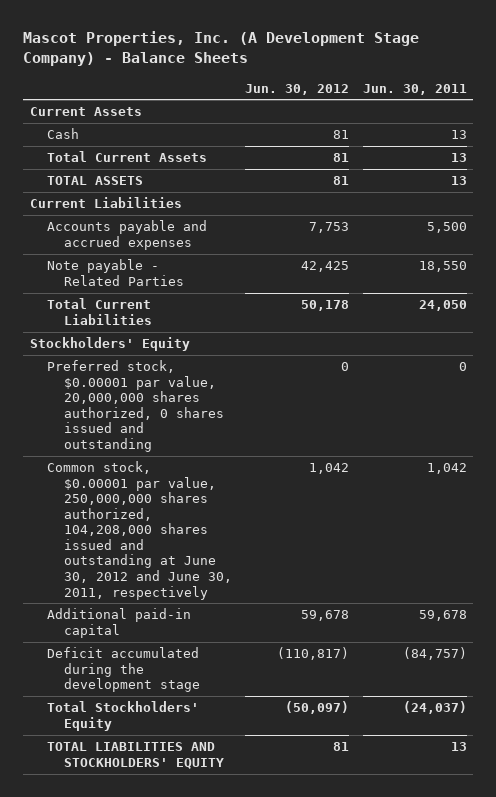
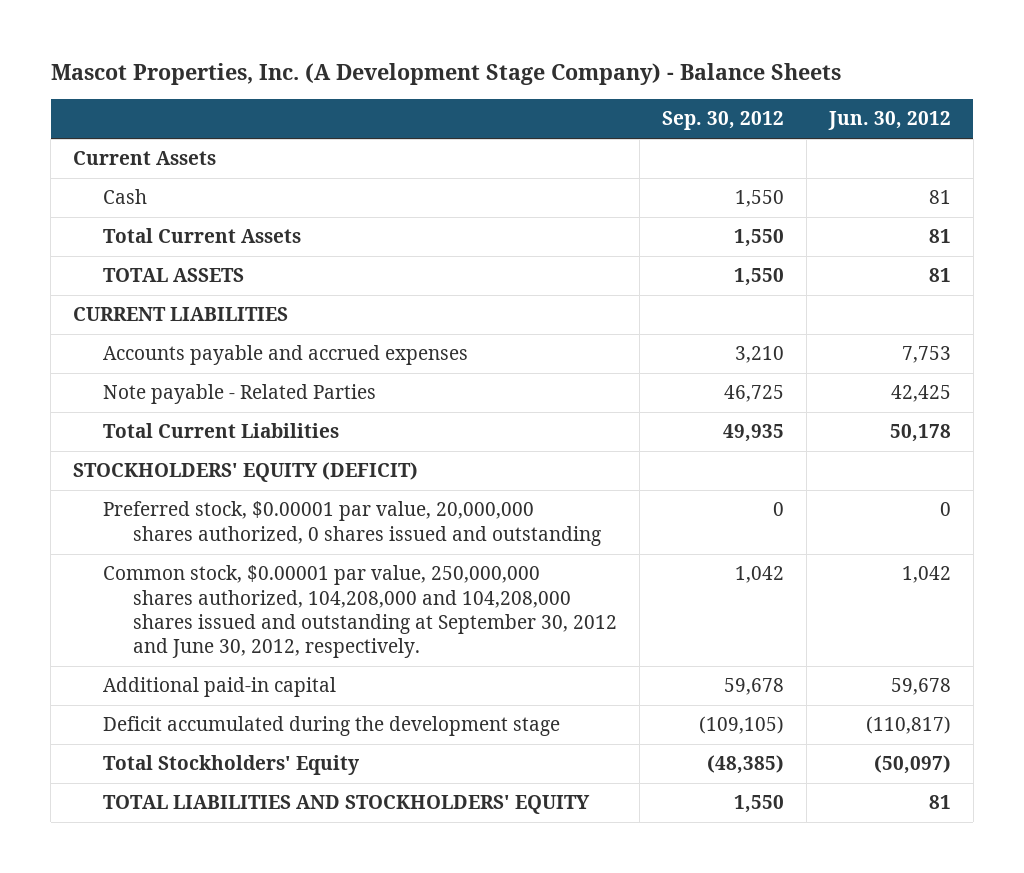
[362,83,467,95] Jun. 30, 2011 -> none
none -> [661,111,784,131] Sep. 30, 2012
[29,197,182,209] Current Liabilities -> [73,307,289,322] CURRENT LIABILITIES
[29,337,190,352] Stockholders' Equity -> [73,462,419,483] STOCKHOLDERS' EQUITY (DEFICIT)
[47,461,233,600] Common stock, $0.00001 par value, 250,000,000 shares authorized, 104,208,000 shares issued and outstanding at June 30, 2012 and June 30, 2011, respectively -> [103,565,617,659] Common stock, $0.00001 par value, 250,000,000 shares authorized, 104,208,000 and 104,208,000 shares issued and outstanding at September 30, 2012 and June 30, 2012, respectively.

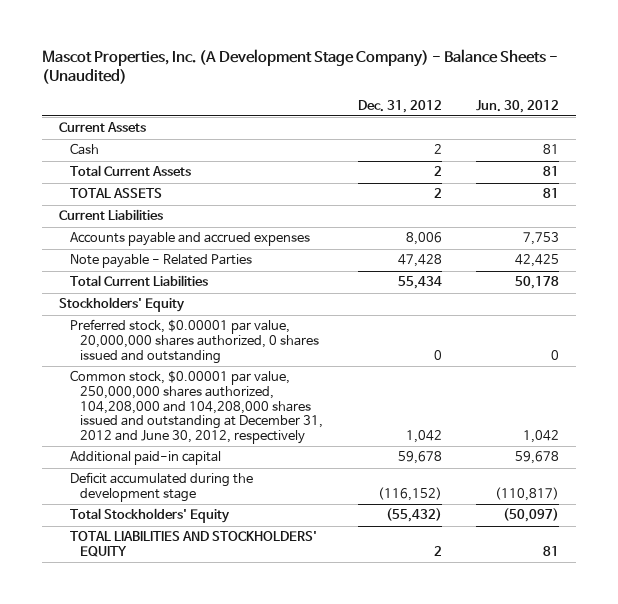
[50,63,841,86] Mascot Properties, Inc. (A Development Stage Company) - Balance Sheets -> [42,48,559,85] Mascot Properties, Inc. (A Development Stage Company) - Balance Sheets - (Unaudited)
[661,111,784,131] Sep. 30, 2012 -> none
none -> [357,99,442,113] Dec. 31, 2012
[73,307,289,322] CURRENT LIABILITIES -> [59,209,164,221] Current Liabilities
[73,462,419,483] STOCKHOLDERS' EQUITY (DEFICIT) -> [59,297,186,313] Stockholders' Equity
[103,565,617,659] Common stock, $0.00001 par value, 250,000,000 shares authorized, 104,208,000 and 104,208,000 shares issued and outstanding at September 30, 2012 and June 30, 2012, respectively. -> [69,370,324,444] Common stock, $0.00001 par value, 250,000,000 shares authorized, 104,208,000 and 104,208,000 shares issued and outstanding at December 31, 2012 and June 30, 2012, respectively

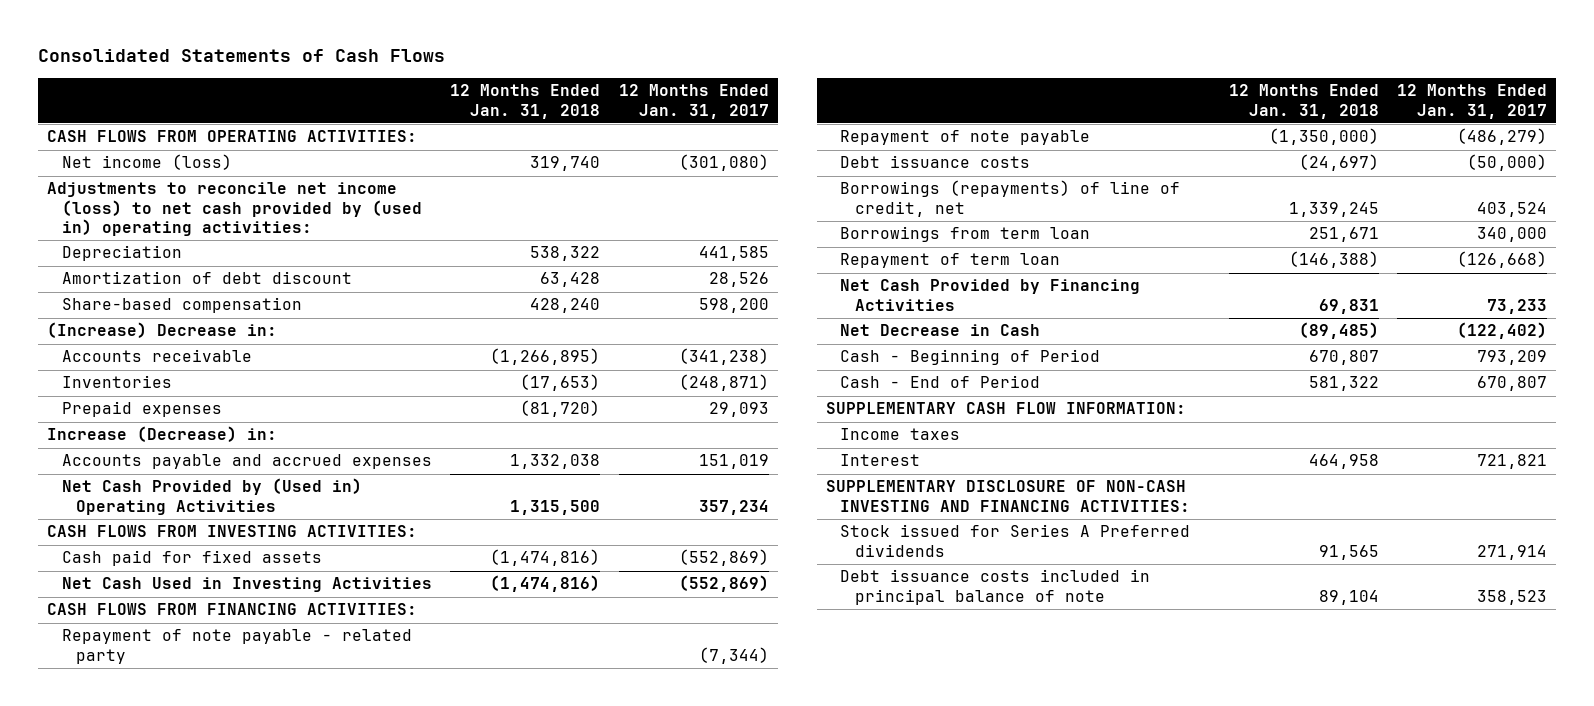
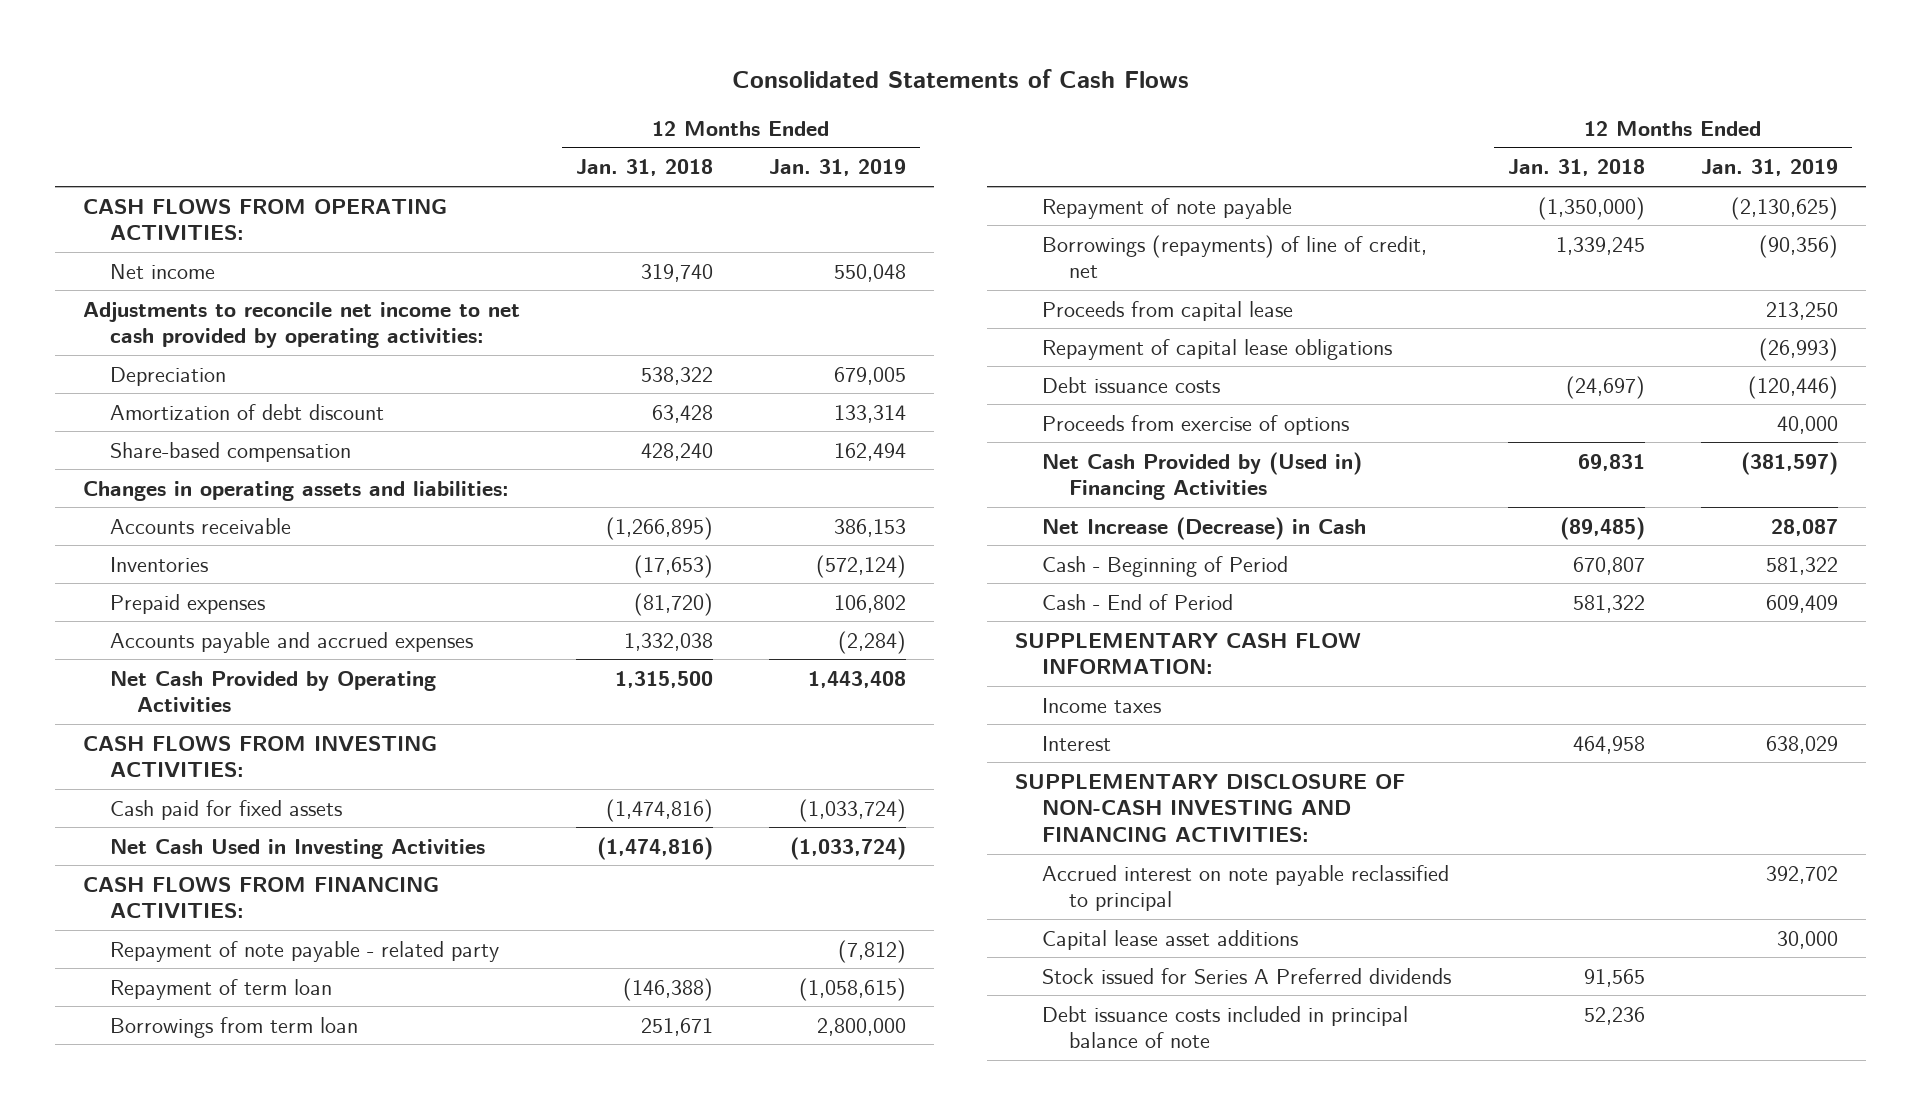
[618,84,769,119] 12 Months Ended Jan. 31, 2017 -> none
none -> [769,159,907,177] Jan. 31, 2019
[61,154,232,171] Net income (loss) -> [109,263,215,279] Net income
[47,182,422,237] Adjustments to reconcile net income (loss) to net cash provided by (used in) operating activities: -> [83,301,521,349] Adjustments to reconcile net income to net cash provided by operating activities:
[47,322,278,339] (Increase) Decrease in: -> none
none -> [83,480,510,501] Changes in operating assets and liabilities:
[47,426,278,443] Increase (Decrease) in: -> none
[61,478,362,515] Net Cash Provided by (Used in) Operating Activities -> [109,670,436,713] Net Cash Provided by Operating Activities
[840,253,1061,269] Repayment of term loan -> [109,978,332,1000] Repayment of term loan
[840,226,1091,243] Borrowings from term loan -> [109,1016,358,1038] Borrowings from term loan
none -> [1041,300,1293,321] Proceeds from capital lease
none -> [1041,338,1392,360] Repayment of capital lease obligations
[840,155,1031,169] Debt issuance costs -> [1041,376,1220,393] Debt issuance costs
none -> [1041,414,1349,435] Proceeds from exercise of options
[840,279,1141,311] Net Cash Provided by Financing Activities -> [1041,451,1362,501] Net Cash Provided by (Used in) Financing Activities
[840,324,1041,337] Net Decrease in Cash -> [1041,516,1366,540] Net Increase (Decrease) in Cash
none -> [1041,864,1449,912] Accrued interest on note payable reclassified to principal
none -> [1041,929,1298,950] Capital lease asset additions
[1318,589,1379,605] 89,104 -> [1584,1006,1646,1025] 52,236

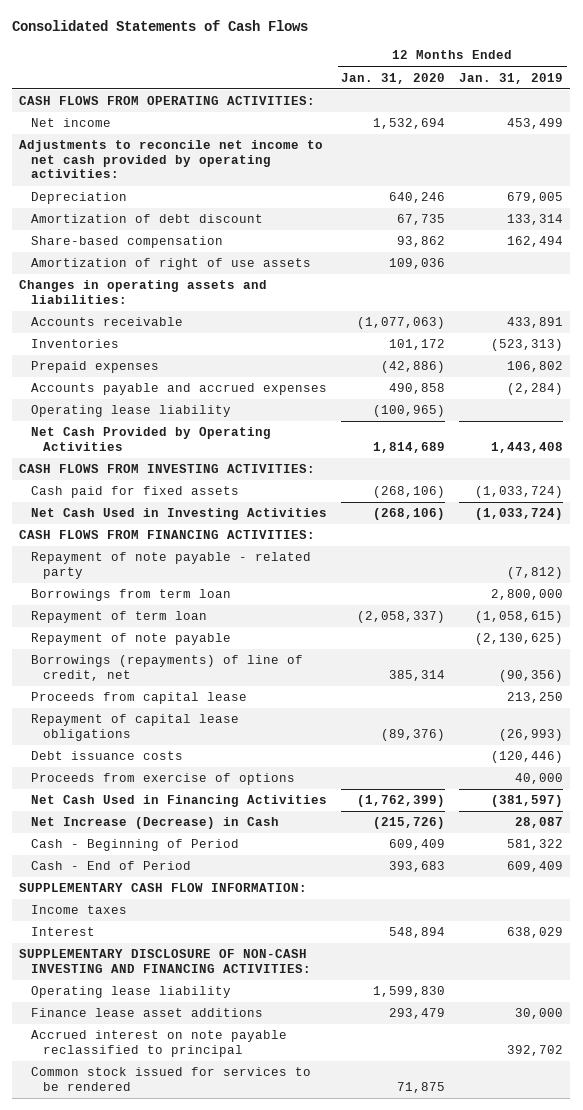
[576,159,714,177] Jan. 31, 2018 -> none
none -> [341,72,446,84] Jan. 31, 2020
[834,263,907,282] 550,048 -> [507,118,564,130] 453,499
none -> [31,258,312,271] Amortization of right of use assets
[834,518,907,537] 386,153 -> [507,317,564,329] 433,891
[816,554,907,578] (572,124) -> [491,339,564,352] (523,313)
none -> [31,405,232,418] Operating lease liability
[109,978,332,1000] Repayment of term loan -> [31,611,208,624] Repayment of term loan
[1041,451,1362,501] Net Cash Provided by (Used in) Financing Activities -> [31,795,328,808] Net Cash Used in Financing Activities
none -> [31,986,232,999] Operating lease liability
none -> [31,1008,264,1018] Finance lease asset additions
[1041,929,1298,950] Capital lease asset additions -> none
[1041,967,1451,984] Stock issued for Series A Preferred dividends -> none
[1041,1005,1408,1049] Debt issuance costs included in principal balance of note -> none
none -> [31,1067,312,1091] Common stock issued for services to be rendered

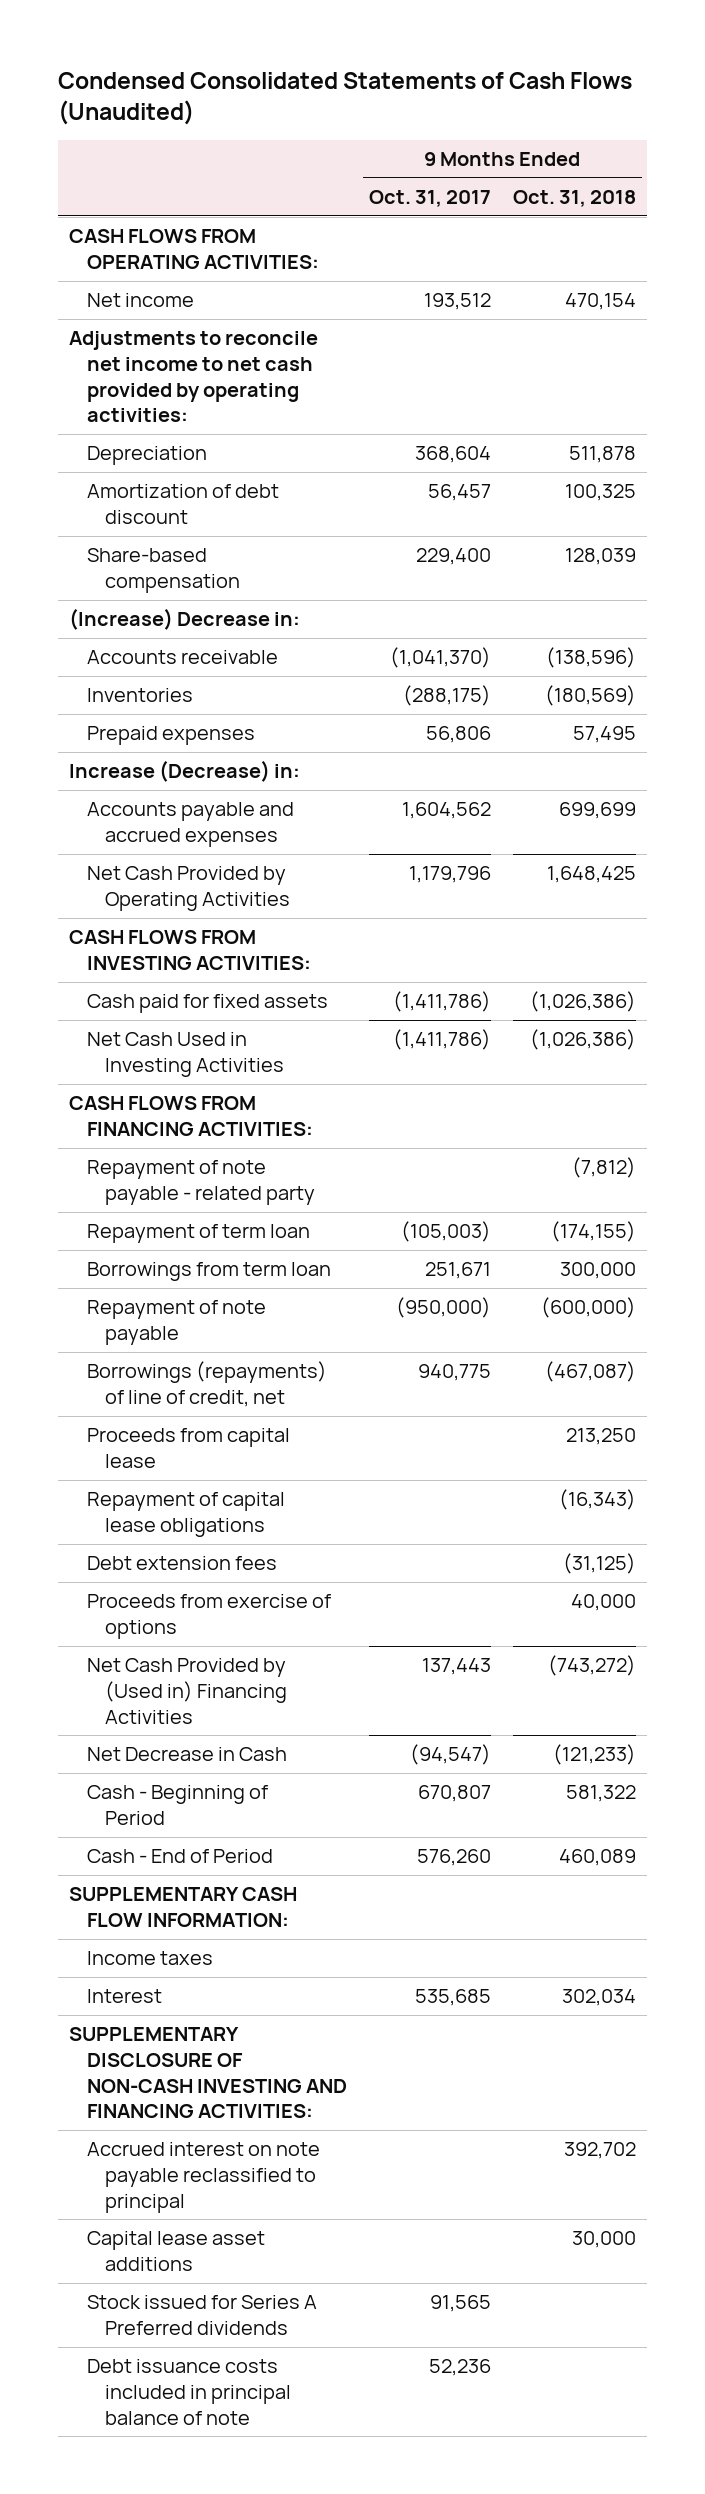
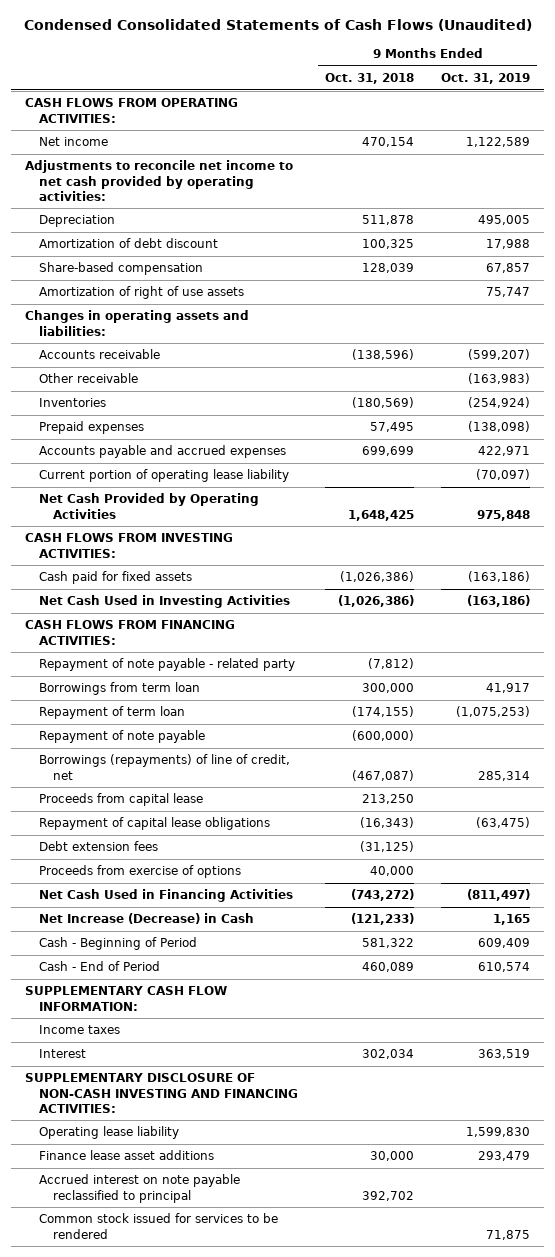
[368,190,491,208] Oct. 31, 2017 -> none
none -> [441,73,531,85] Oct. 31, 2019
[68,608,300,631] (Increase) Decrease in: -> none
none -> [38,286,244,300] Amortization of right of use assets
none -> [25,310,250,336] Changes in operating assets and liabilities:
none -> [38,373,138,384] Other receivable
[68,760,300,783] Increase (Decrease) in: -> none
none -> [38,469,289,483] Current portion of operating lease liability
[86,1224,310,1244] Repayment of term loan -> [38,706,185,720] Repayment of term loan
[86,1658,287,1724] Net Cash Provided by (Used in) Financing Activities -> [38,889,293,903] Net Cash Used in Financing Activities
[86,1747,287,1762] Net Decrease in Cash -> [38,913,254,925] Net Increase (Decrease) in Cash
none -> [38,1126,179,1140] Operating lease liability
none -> [38,1150,214,1161] Finance lease asset additions
[86,2231,265,2271] Capital lease asset additions -> none
[86,2295,317,2335] Stock issued for Series A Preferred dividends -> none
[86,2359,291,2425] Debt issuance costs included in principal balance of note -> none
none -> [38,1213,278,1239] Common stock issued for services to be rendered

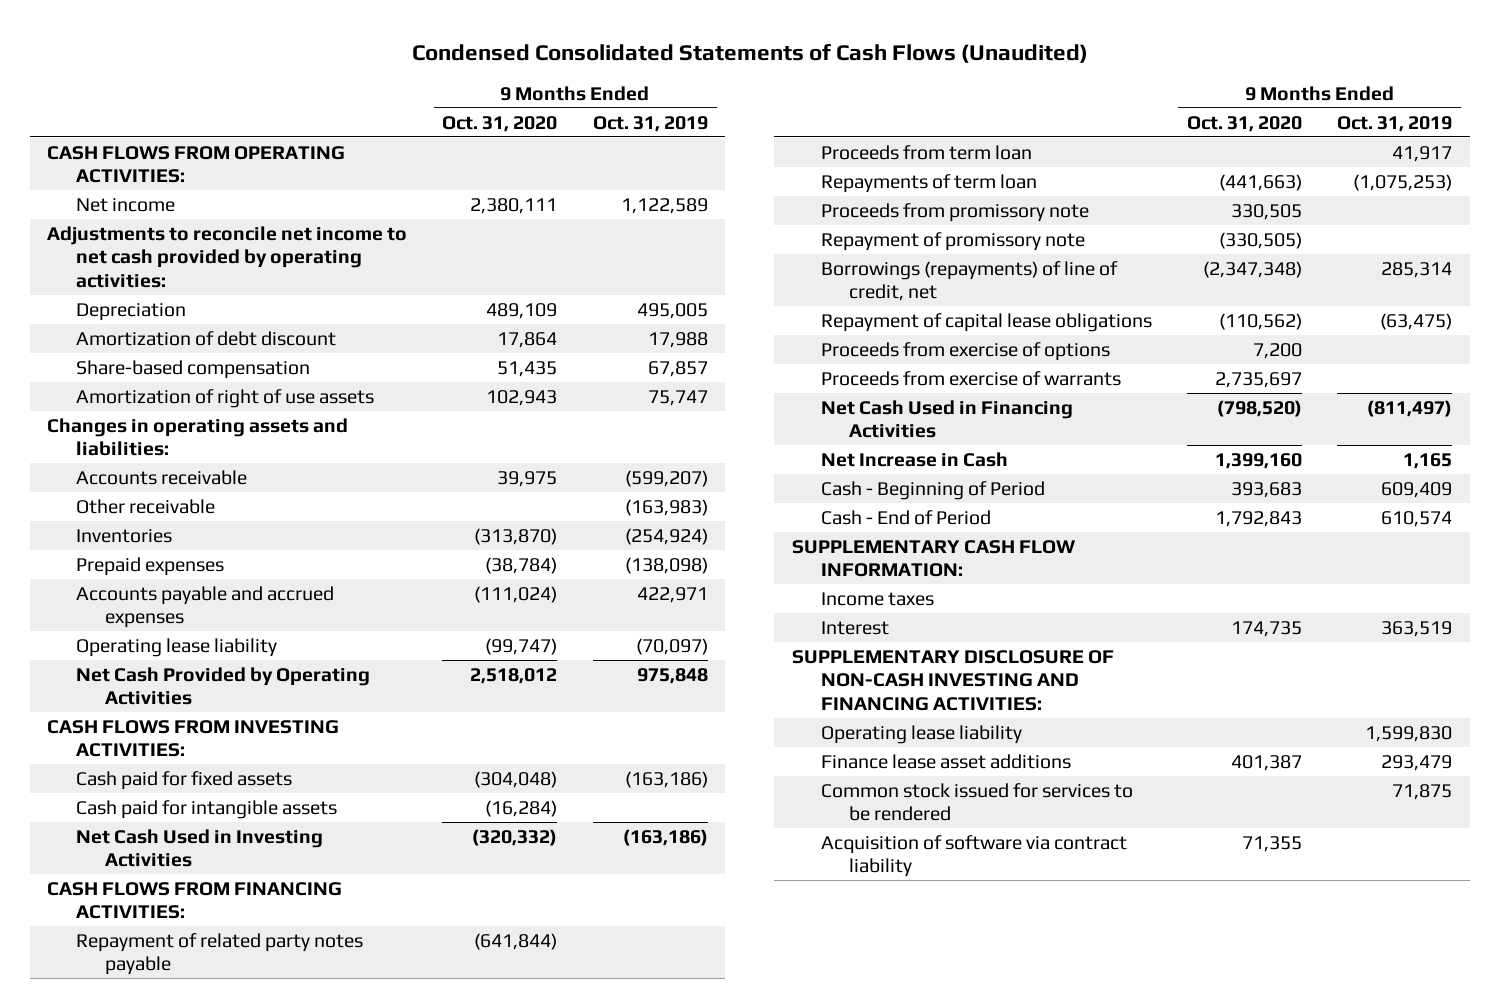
[325,73,415,85] Oct. 31, 2018 -> none
none -> [442,115,558,132] Oct. 31, 2020
[38,469,289,483] Current portion of operating lease liability -> [76,637,278,657] Operating lease liability
none -> [76,799,338,819] Cash paid for intangible assets
[38,658,295,672] Repayment of note payable - related party -> [76,932,364,976] Repayment of related party notes payable
[38,682,200,696] Borrowings from term loan -> [820,144,1032,160] Proceeds from term loan
[38,706,185,720] Repayment of term loan -> [820,173,1037,193] Repayments of term loan
none -> [820,202,1089,222] Proceeds from promissory note
[38,730,205,744] Repayment of note payable -> [820,231,1085,251] Repayment of promissory note
[38,793,203,807] Proceeds from capital lease -> none
[38,841,158,852] Debt extension fees -> none
none -> [820,370,1121,386] Proceeds from exercise of warrants
[38,913,254,925] Net Increase (Decrease) in Cash -> [820,451,1008,467] Net Increase in Cash
[38,1174,240,1203] Accrued interest on note payable reclassified to principal -> none
none -> [820,834,1127,878] Acquisition of software via contract liability

